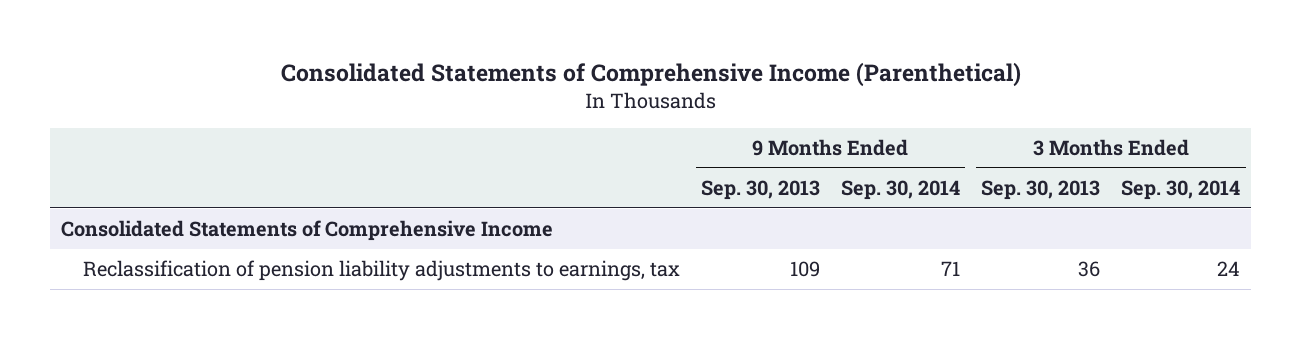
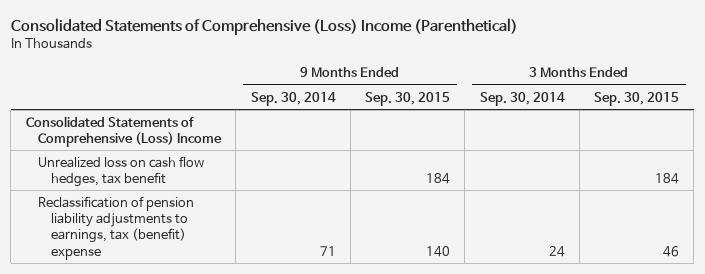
[280,61,1021,87] Consolidated Statements of Comprehensive Income (Parenthetical) -> [10,17,518,35] Consolidated Statements of Comprehensive (Loss) Income (Parenthetical)
[700,179,820,200] Sep. 30, 2013 -> none
[981,179,1101,200] Sep. 30, 2013 -> none
none -> [365,91,451,106] Sep. 30, 2015
none -> [593,91,679,106] Sep. 30, 2015
[60,220,553,242] Consolidated Statements of Comprehensive Income -> [25,115,223,147] Consolidated Statements of Comprehensive (Loss) Income
none -> [38,155,205,187] Unrealized loss on cash flow hedges, tax benefit
[82,260,680,282] Reclassification of pension liability adjustments to earnings, tax -> [38,195,195,260] Reclassification of pension liability adjustments to earnings, tax (benefit) expense

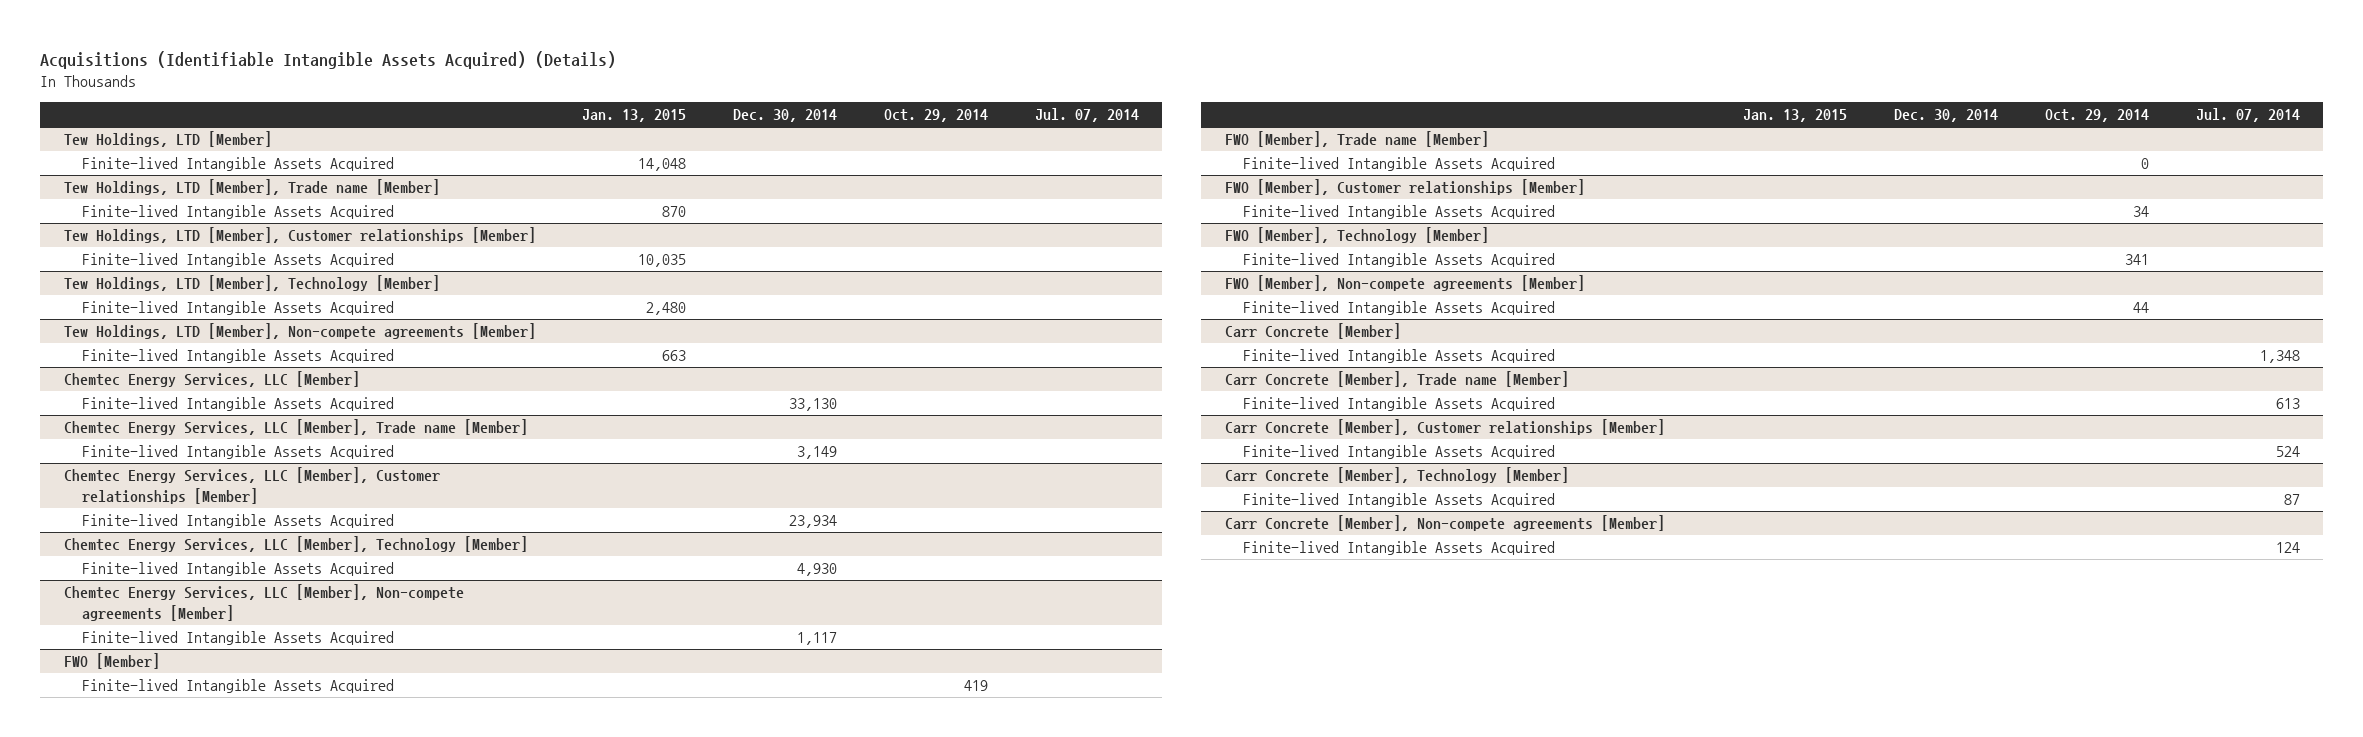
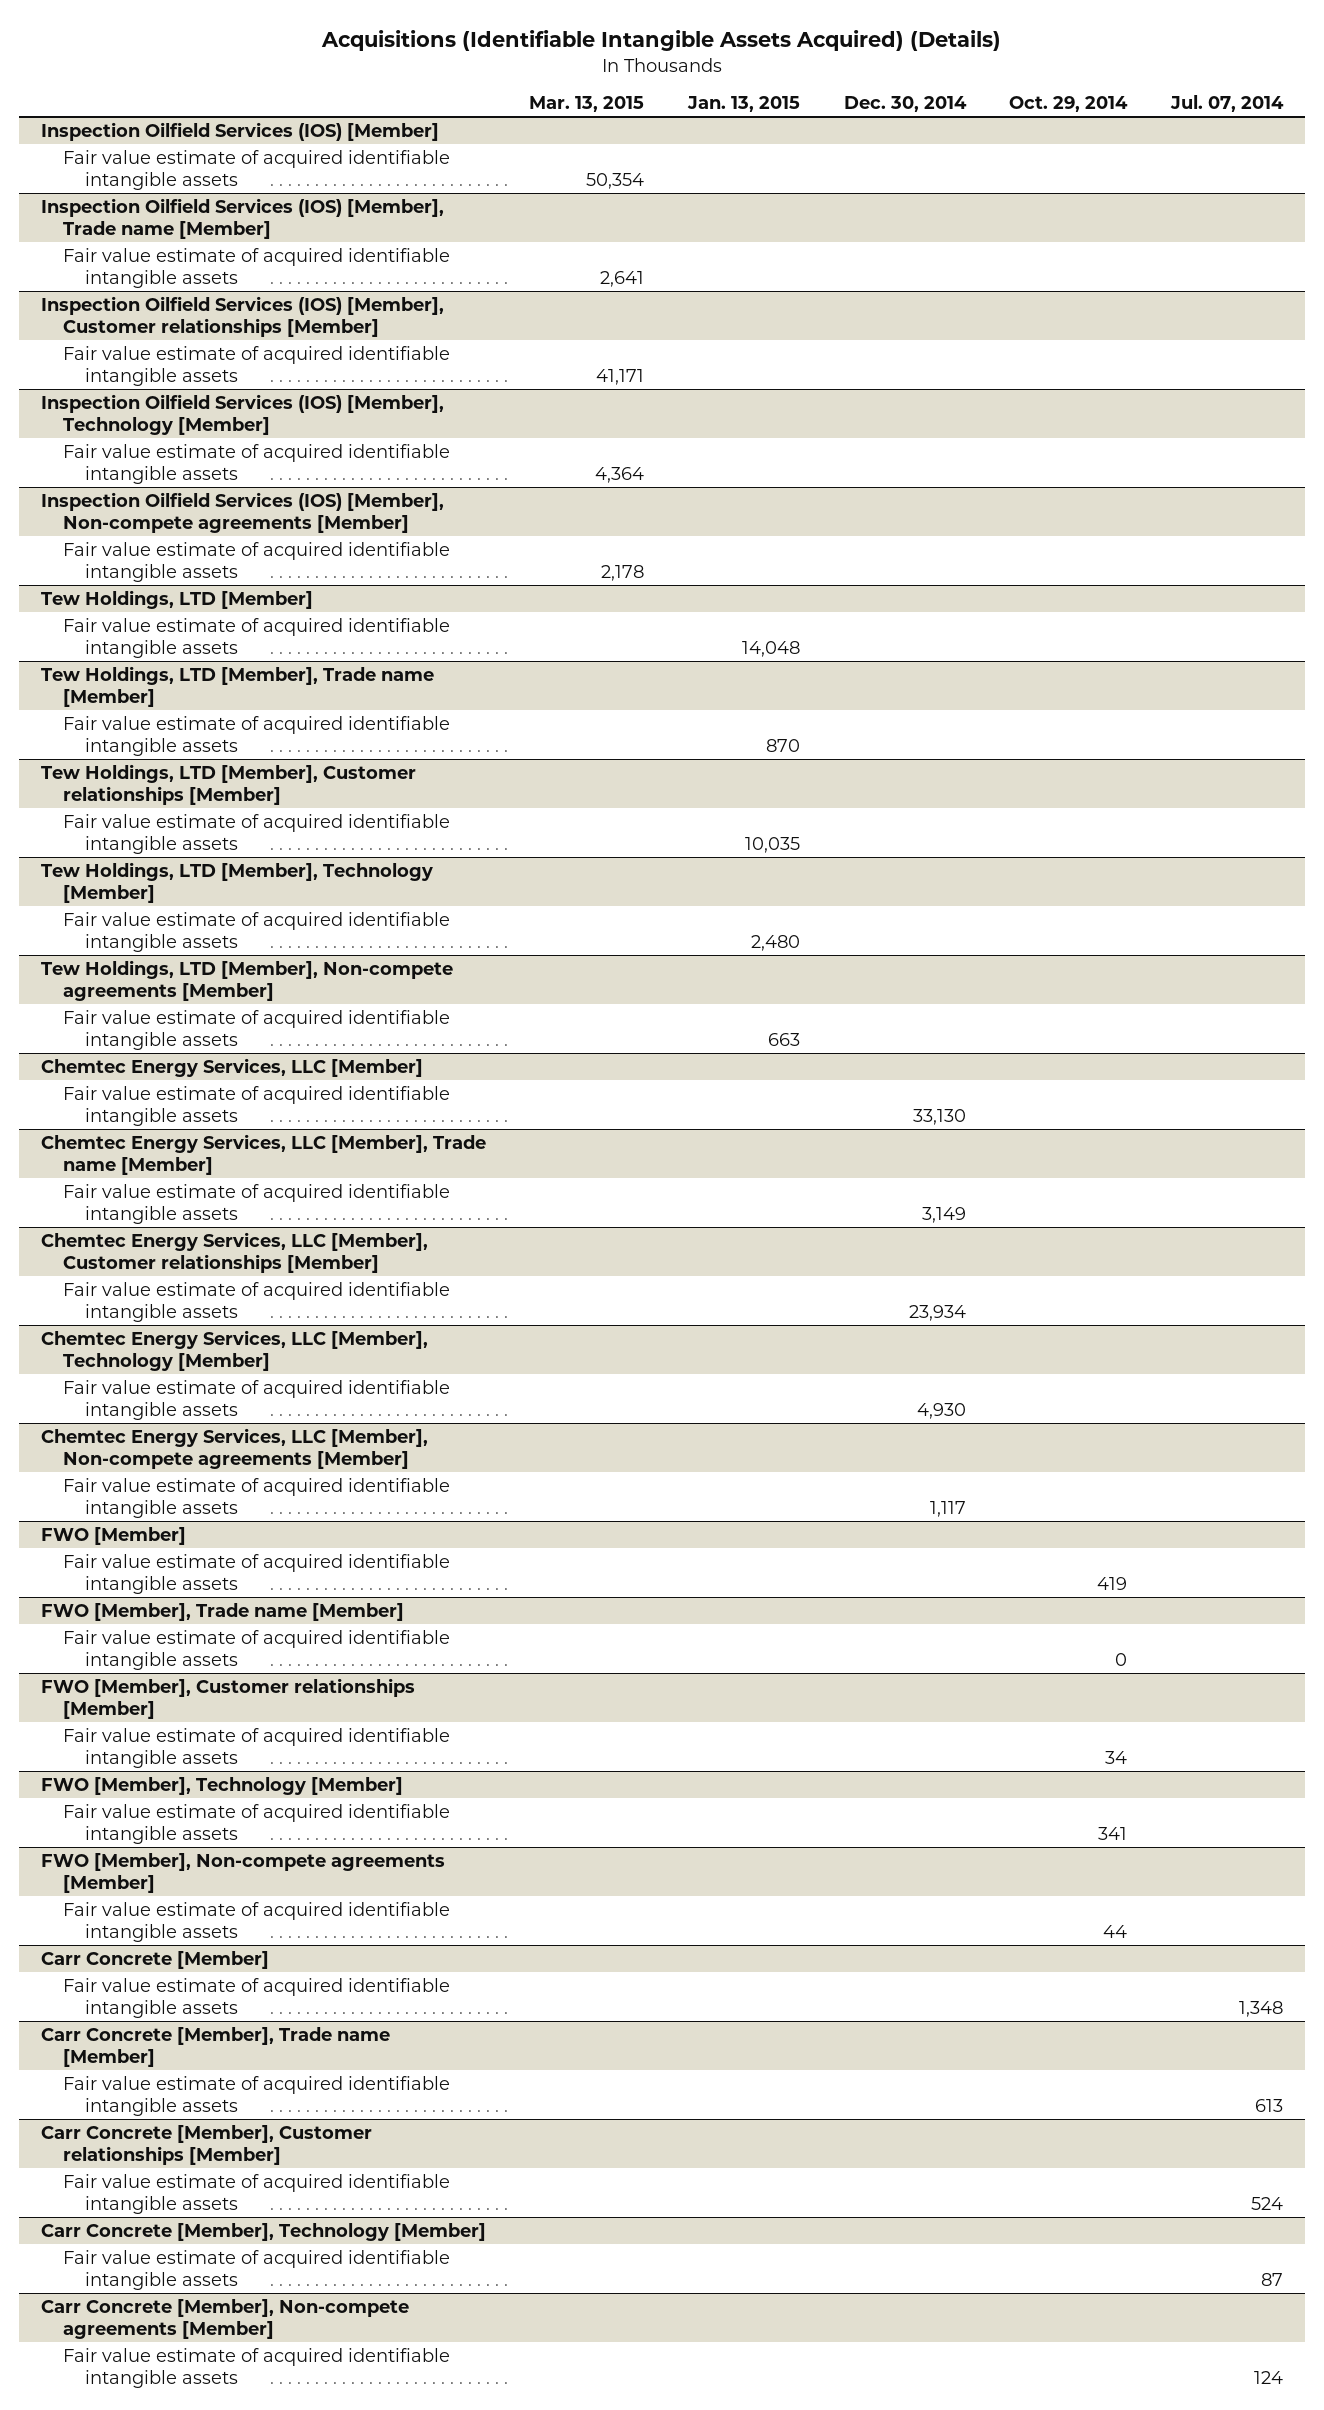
none -> [529,96,645,113] Mar. 13, 2015
none -> [40,121,439,141] Inspection Oilfield Services (IOS) [Member]
none -> [62,149,450,190] Fair value estimate of acquired identifiable intangible assets
none -> [40,197,444,239] Inspection Oilfield Services (IOS) [Member], Trade name [Member]
none -> [62,247,450,288] Fair value estimate of acquired identifiable intangible assets
none -> [40,295,444,337] Inspection Oilfield Services (IOS) [Member], Customer relationships [Member]
none -> [62,345,450,386] Fair value estimate of acquired identifiable intangible assets
none -> [40,393,444,435] Inspection Oilfield Services (IOS) [Member], Technology [Member]
none -> [62,443,450,484] Fair value estimate of acquired identifiable intangible assets
none -> [40,491,444,533] Inspection Oilfield Services (IOS) [Member], Non-compete agreements [Member]
none -> [62,541,450,582] Fair value estimate of acquired identifiable intangible assets
[82,157,395,172] Finite-lived Intangible Assets Acquired -> [62,617,450,658] Fair value estimate of acquired identifiable intangible assets
[82,205,395,220] Finite-lived Intangible Assets Acquired -> [62,715,450,756] Fair value estimate of acquired identifiable intangible assets
[82,253,395,268] Finite-lived Intangible Assets Acquired -> [62,813,450,854] Fair value estimate of acquired identifiable intangible assets
[82,301,395,316] Finite-lived Intangible Assets Acquired -> [62,911,450,952] Fair value estimate of acquired identifiable intangible assets
[82,349,395,364] Finite-lived Intangible Assets Acquired -> [62,1009,450,1050] Fair value estimate of acquired identifiable intangible assets
[82,397,395,412] Finite-lived Intangible Assets Acquired -> [62,1085,450,1126] Fair value estimate of acquired identifiable intangible assets
[82,445,395,460] Finite-lived Intangible Assets Acquired -> [62,1183,450,1224] Fair value estimate of acquired identifiable intangible assets
[82,514,395,529] Finite-lived Intangible Assets Acquired -> [62,1281,450,1322] Fair value estimate of acquired identifiable intangible assets
[82,562,395,577] Finite-lived Intangible Assets Acquired -> [62,1379,450,1420] Fair value estimate of acquired identifiable intangible assets
[82,631,395,646] Finite-lived Intangible Assets Acquired -> [62,1477,450,1518] Fair value estimate of acquired identifiable intangible assets
[82,679,395,694] Finite-lived Intangible Assets Acquired -> [62,1553,450,1594] Fair value estimate of acquired identifiable intangible assets
[1243,157,1556,172] Finite-lived Intangible Assets Acquired -> [62,1629,450,1670] Fair value estimate of acquired identifiable intangible assets
[1243,205,1556,220] Finite-lived Intangible Assets Acquired -> [62,1727,450,1768] Fair value estimate of acquired identifiable intangible assets
[1243,253,1556,268] Finite-lived Intangible Assets Acquired -> [62,1803,450,1844] Fair value estimate of acquired identifiable intangible assets
[1243,301,1556,316] Finite-lived Intangible Assets Acquired -> [62,1901,450,1942] Fair value estimate of acquired identifiable intangible assets
[1243,349,1556,364] Finite-lived Intangible Assets Acquired -> [62,1977,450,2018] Fair value estimate of acquired identifiable intangible assets
[1243,397,1556,412] Finite-lived Intangible Assets Acquired -> [62,2075,450,2116] Fair value estimate of acquired identifiable intangible assets
[1243,445,1556,460] Finite-lived Intangible Assets Acquired -> [62,2173,450,2214] Fair value estimate of acquired identifiable intangible assets
[1243,493,1556,508] Finite-lived Intangible Assets Acquired -> [62,2249,450,2290] Fair value estimate of acquired identifiable intangible assets
[1243,541,1556,556] Finite-lived Intangible Assets Acquired -> [62,2347,450,2388] Fair value estimate of acquired identifiable intangible assets

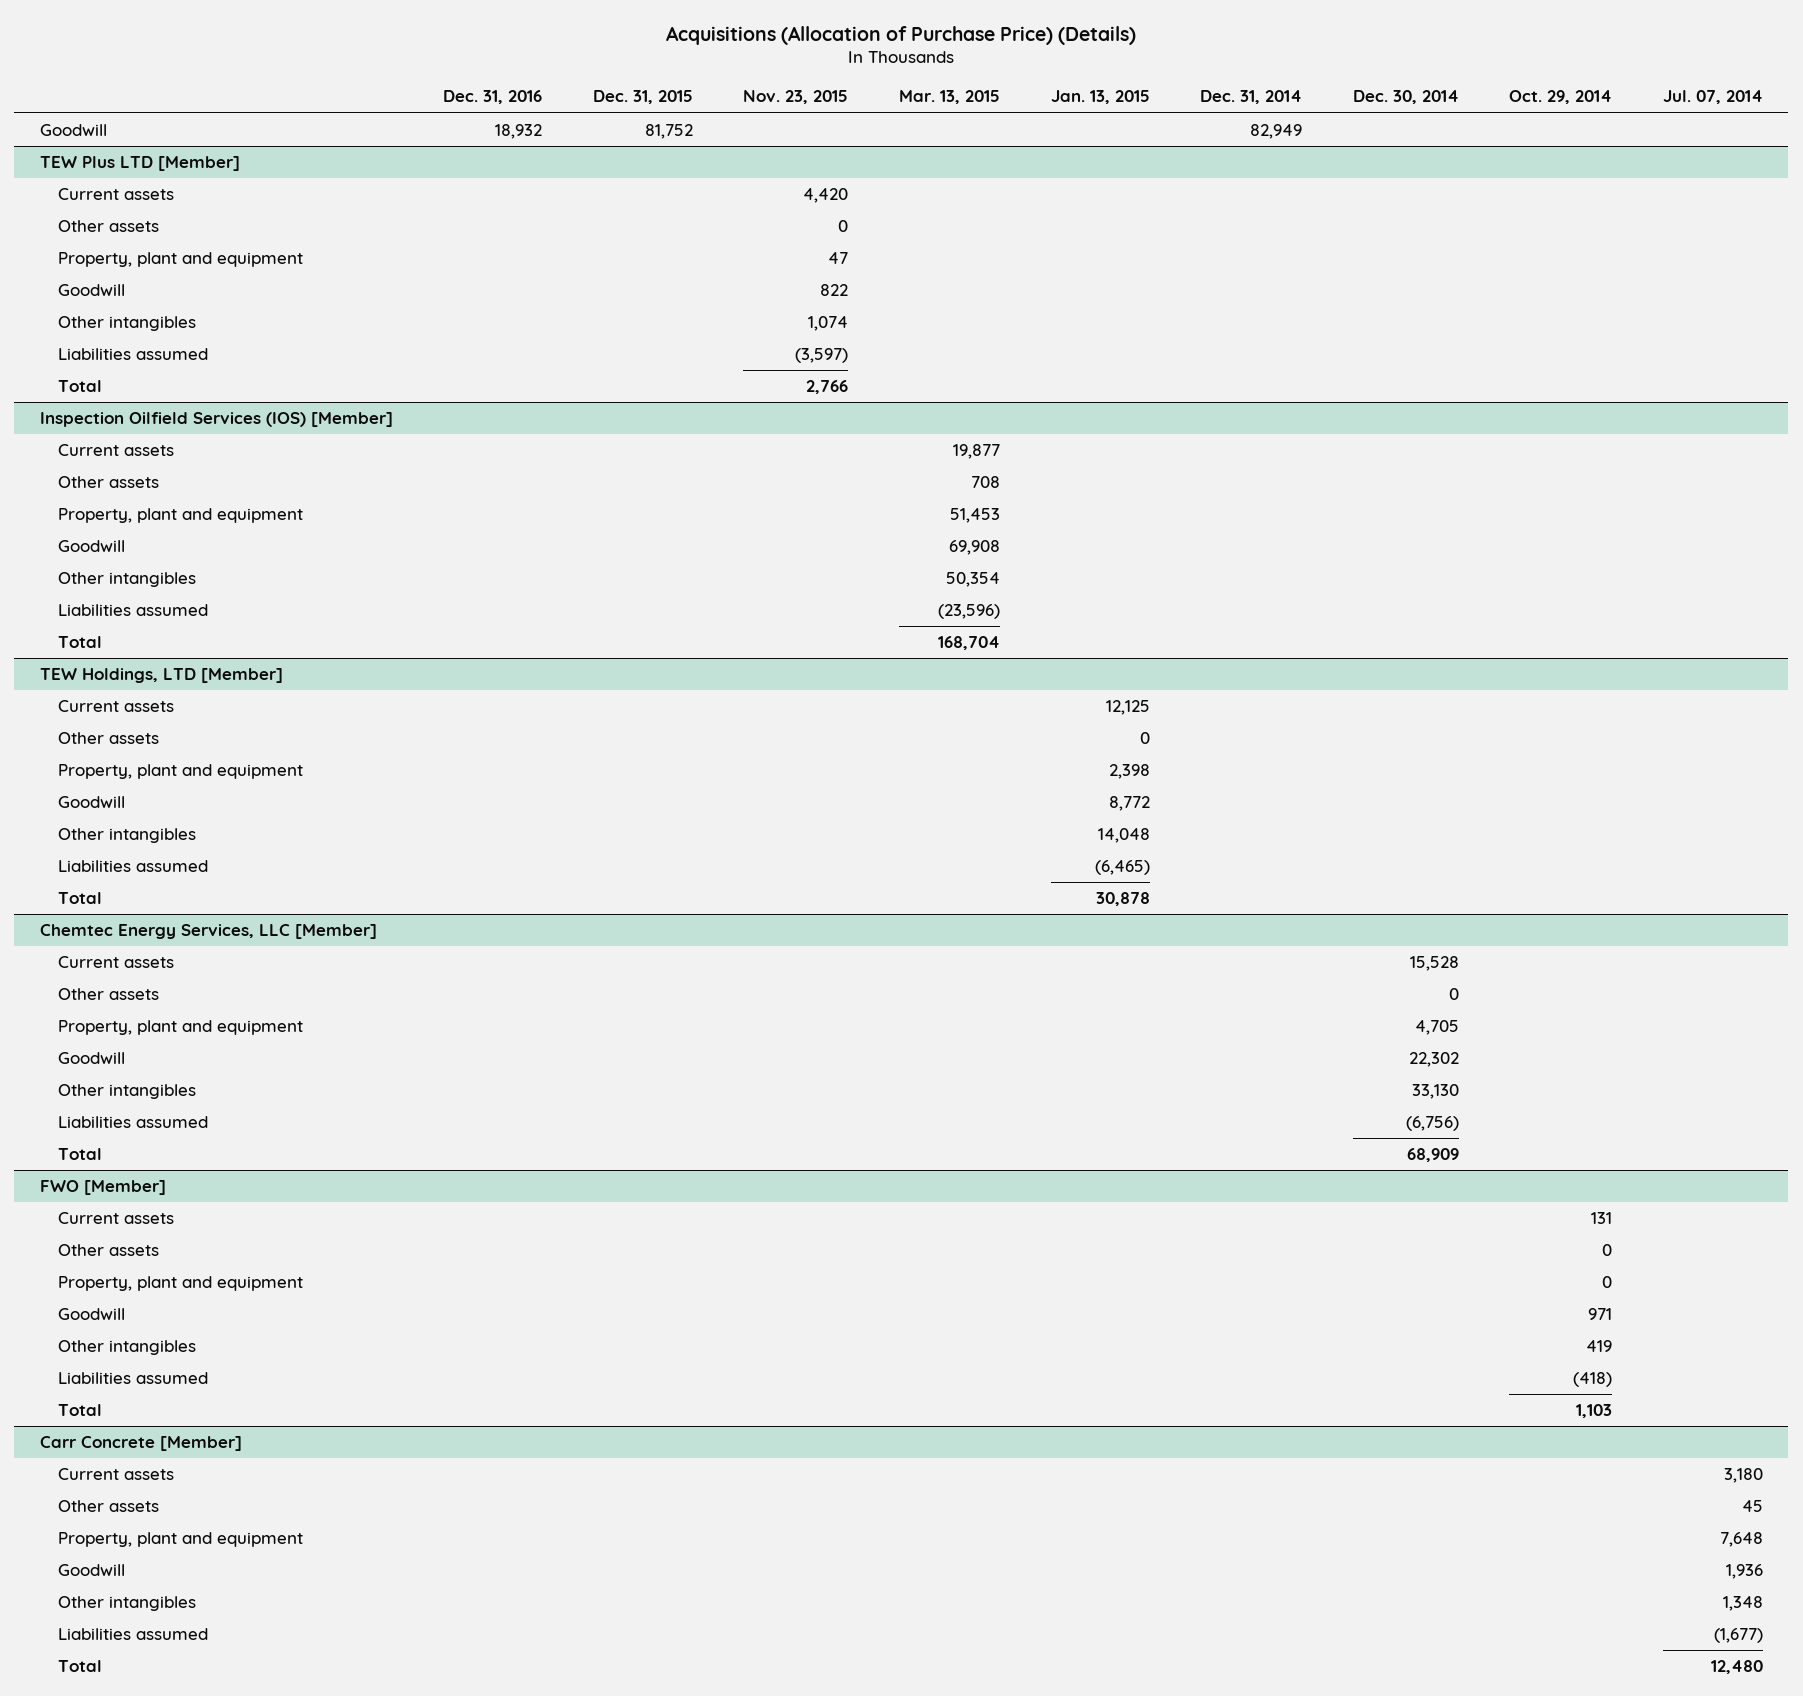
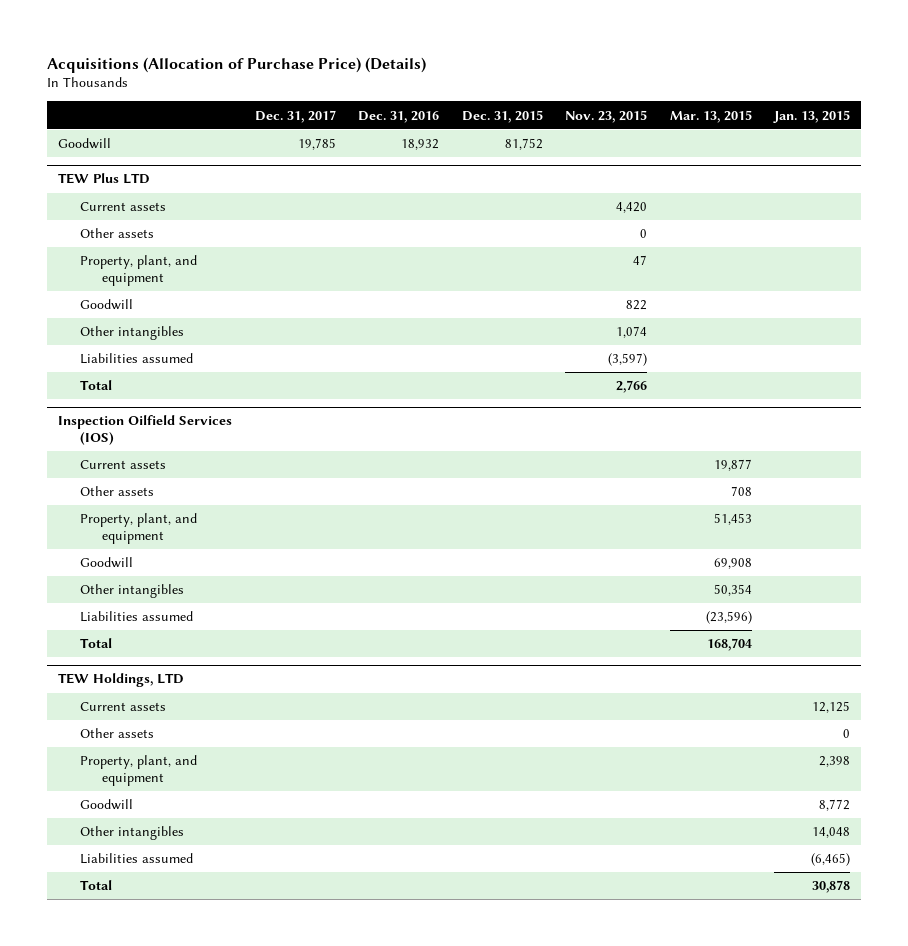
[1200,90,1303,105] Dec. 31, 2014 -> none
[1352,90,1459,105] Dec. 30, 2014 -> none
[1509,90,1613,105] Oct. 29, 2014 -> none
[1663,90,1764,105] Jul. 07, 2014 -> none
none -> [254,109,336,123] Dec. 31, 2017
[39,156,240,172] TEW Plus LTD [Member] -> [58,173,151,185] TEW Plus LTD
[58,252,304,268] Property, plant and equipment -> [79,255,197,286] Property, plant, and equipment
[39,412,393,428] Inspection Oilfield Services (IOS) [Member] -> [58,415,233,445] Inspection Oilfield Services (IOS)
[58,508,304,524] Property, plant and equipment -> [79,513,197,544] Property, plant, and equipment
[39,668,283,684] TEW Holdings, LTD [Member] -> [58,673,185,688] TEW Holdings, LTD
[58,764,304,780] Property, plant and equipment -> [79,755,197,786] Property, plant, and equipment
[39,924,377,940] Chemtec Energy Services, LLC [Member] -> none
[58,956,175,969] Current assets -> none
[58,988,160,1001] Other assets -> none
[58,1020,304,1036] Property, plant and equipment -> none
[58,1052,126,1065] Goodwill -> none
[58,1084,197,1100] Other intangibles -> none
[58,1116,209,1129] Liabilities assumed -> none
[58,1148,103,1161] Total -> none
[39,1180,166,1196] FWO [Member] -> none
[58,1212,175,1225] Current assets -> none
[58,1244,160,1257] Other assets -> none
[58,1276,304,1292] Property, plant and equipment -> none
[58,1308,126,1321] Goodwill -> none
[58,1340,197,1356] Other intangibles -> none
[58,1372,209,1385] Liabilities assumed -> none
[58,1404,103,1417] Total -> none
[39,1436,242,1452] Carr Concrete [Member] -> none
[58,1468,175,1481] Current assets -> none
[58,1500,160,1513] Other assets -> none
[58,1532,304,1548] Property, plant and equipment -> none
[58,1564,126,1577] Goodwill -> none
[58,1596,197,1612] Other intangibles -> none
[58,1628,209,1641] Liabilities assumed -> none
[58,1660,103,1673] Total -> none

